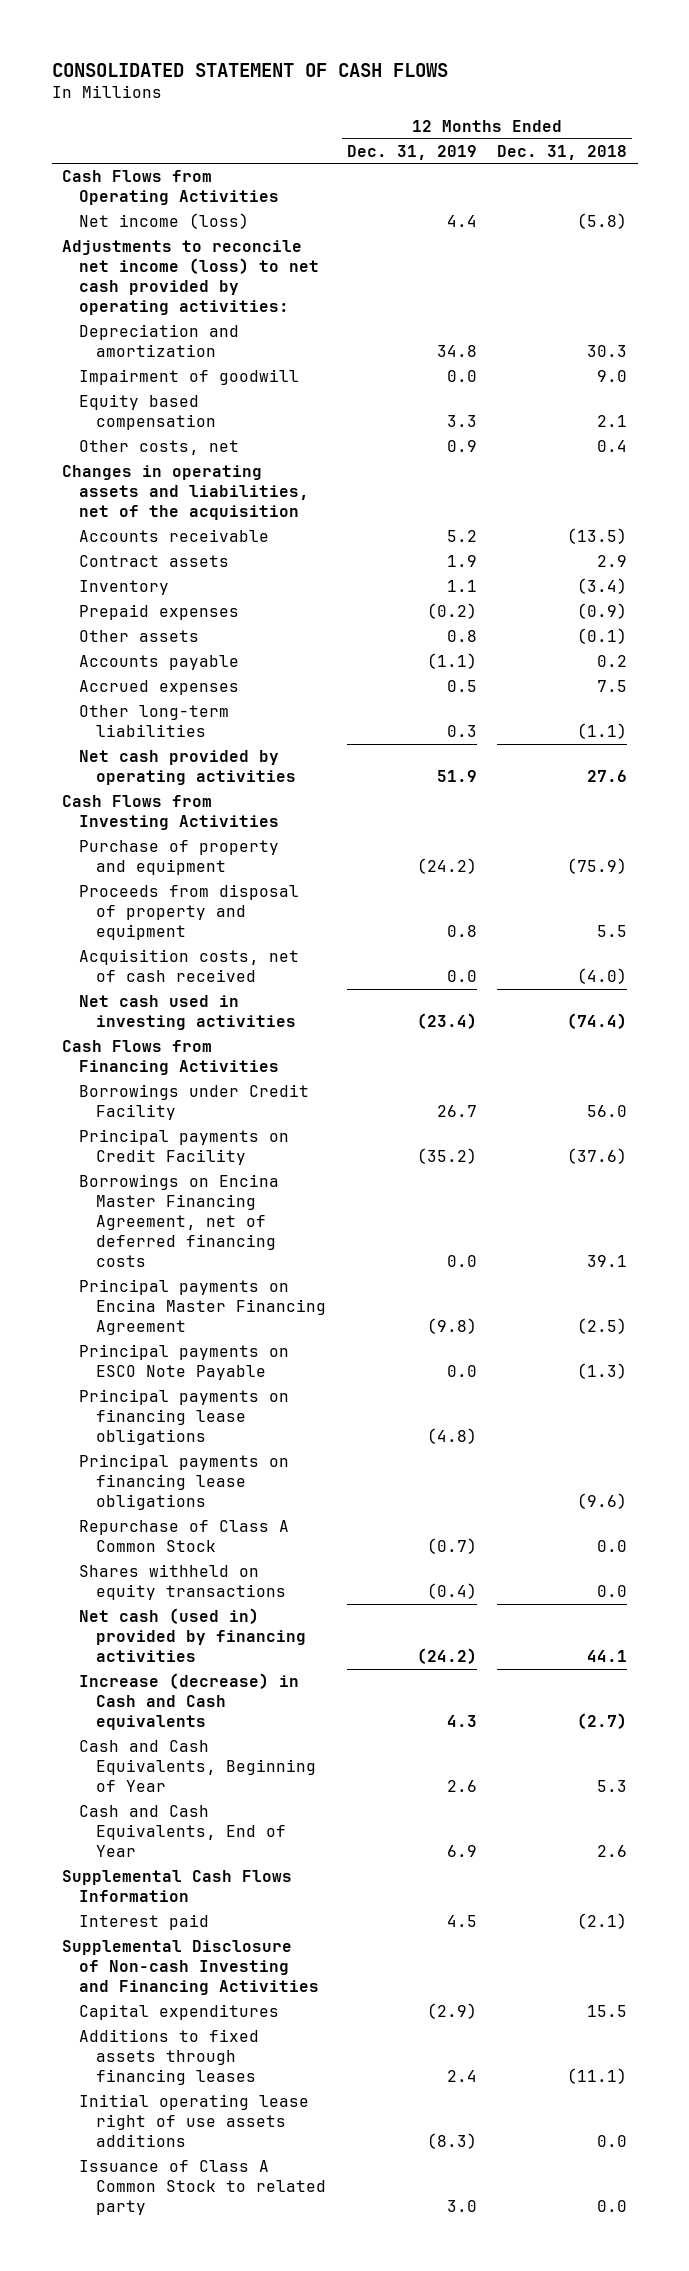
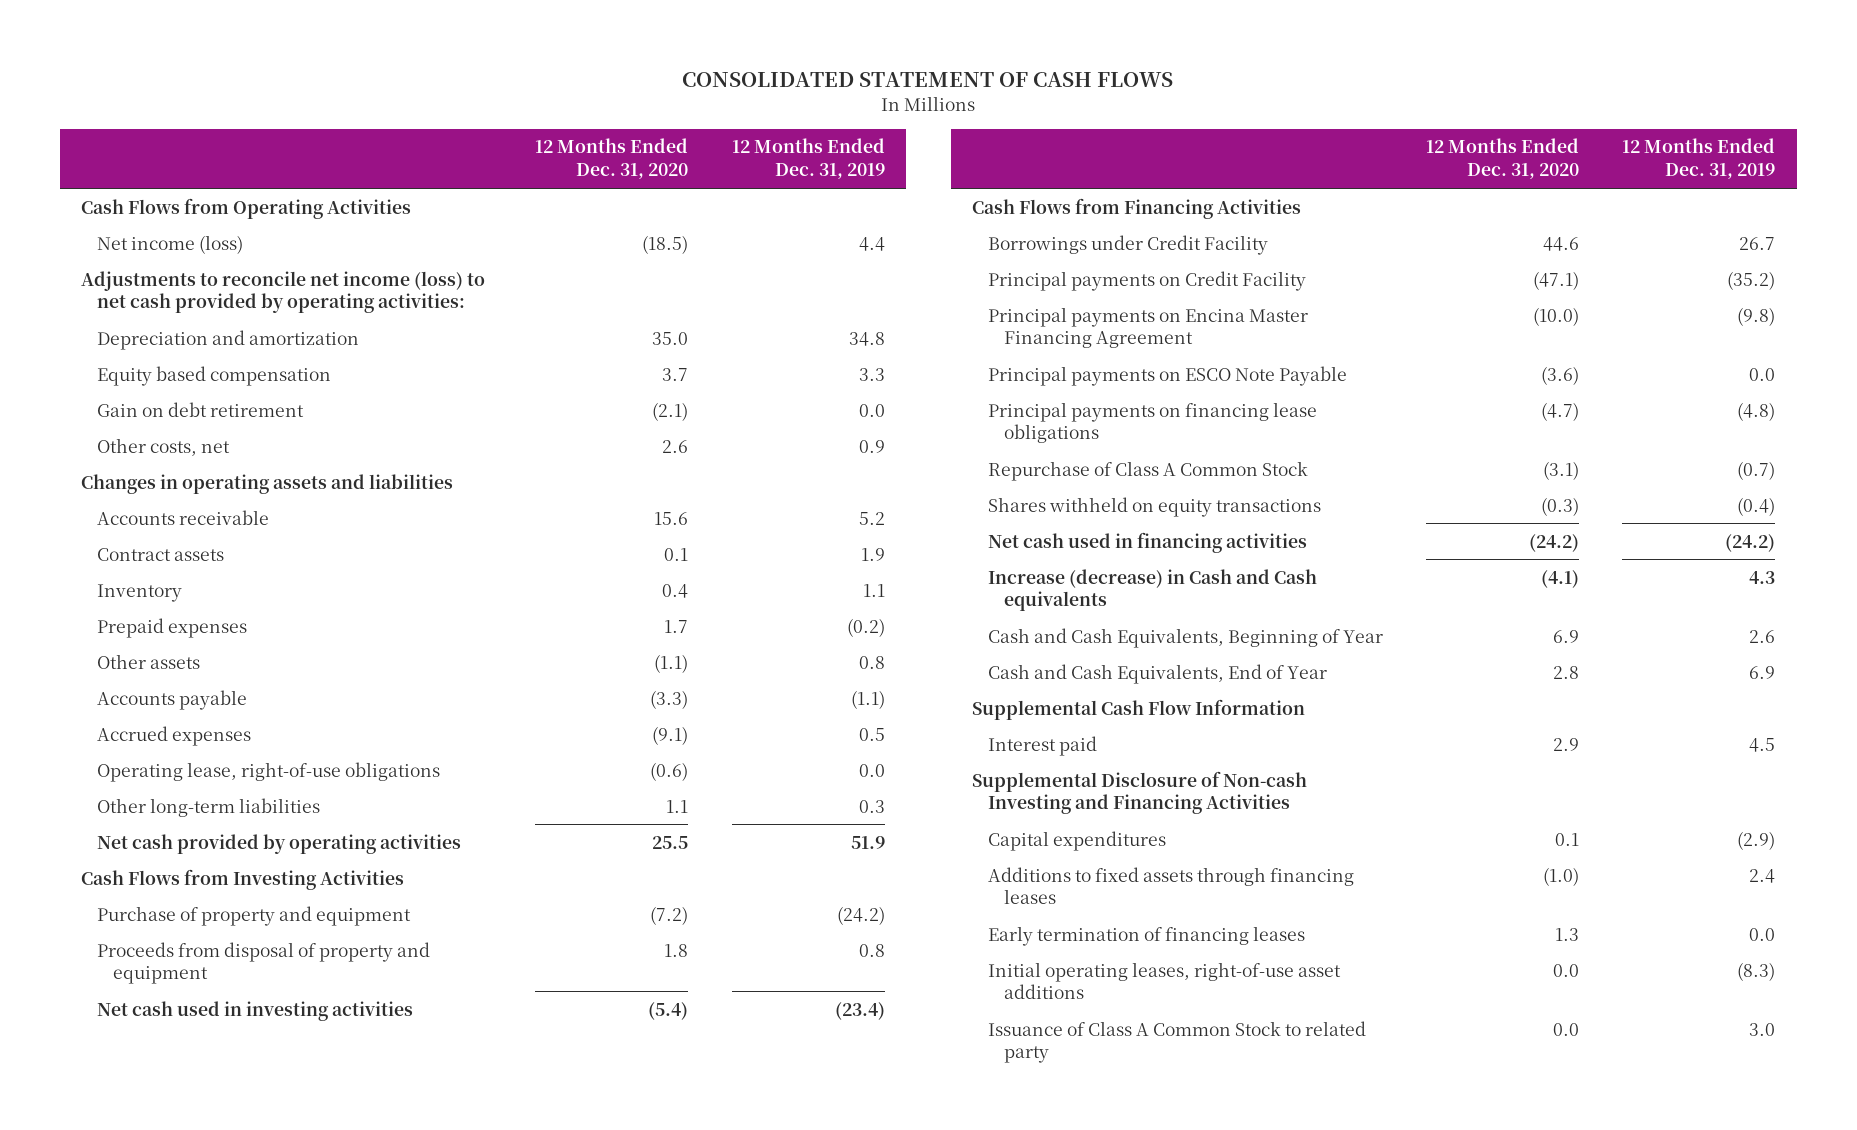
[497,144,628,160] Dec. 31, 2018 -> none
none -> [535,138,689,180] 12 Months Ended Dec. 31, 2020
[79,369,300,386] Impairment of goodwill -> none
none -> [97,401,305,417] Gain on debt retirement
[61,465,310,521] Changes in operating assets and liabilities, net of the acquisition -> [81,473,454,494] Changes in operating assets and liabilities
none -> [97,761,441,782] Operating lease, right-of-use obligations
[79,949,300,983] Acquisition costs, net of cash received -> none
[79,1174,280,1268] Borrowings on Encina Master Financing Agreement, net of deferred financing costs -> none
[79,1454,290,1511] Principal payments on financing lease obligations -> none
[79,1608,307,1663] Net cash (used in) provided by financing activities -> [987,531,1307,553] Net cash used in financing activities
[61,1870,292,1903] Supplemental Cash Flows Information -> [972,698,1306,720] Supplemental Cash Flow Information
none -> [987,925,1305,946] Early termination of financing leases
[79,2094,310,2148] Initial operating lease right of use assets additions -> [987,961,1341,1000] Initial operating leases, right-of-use asset additions

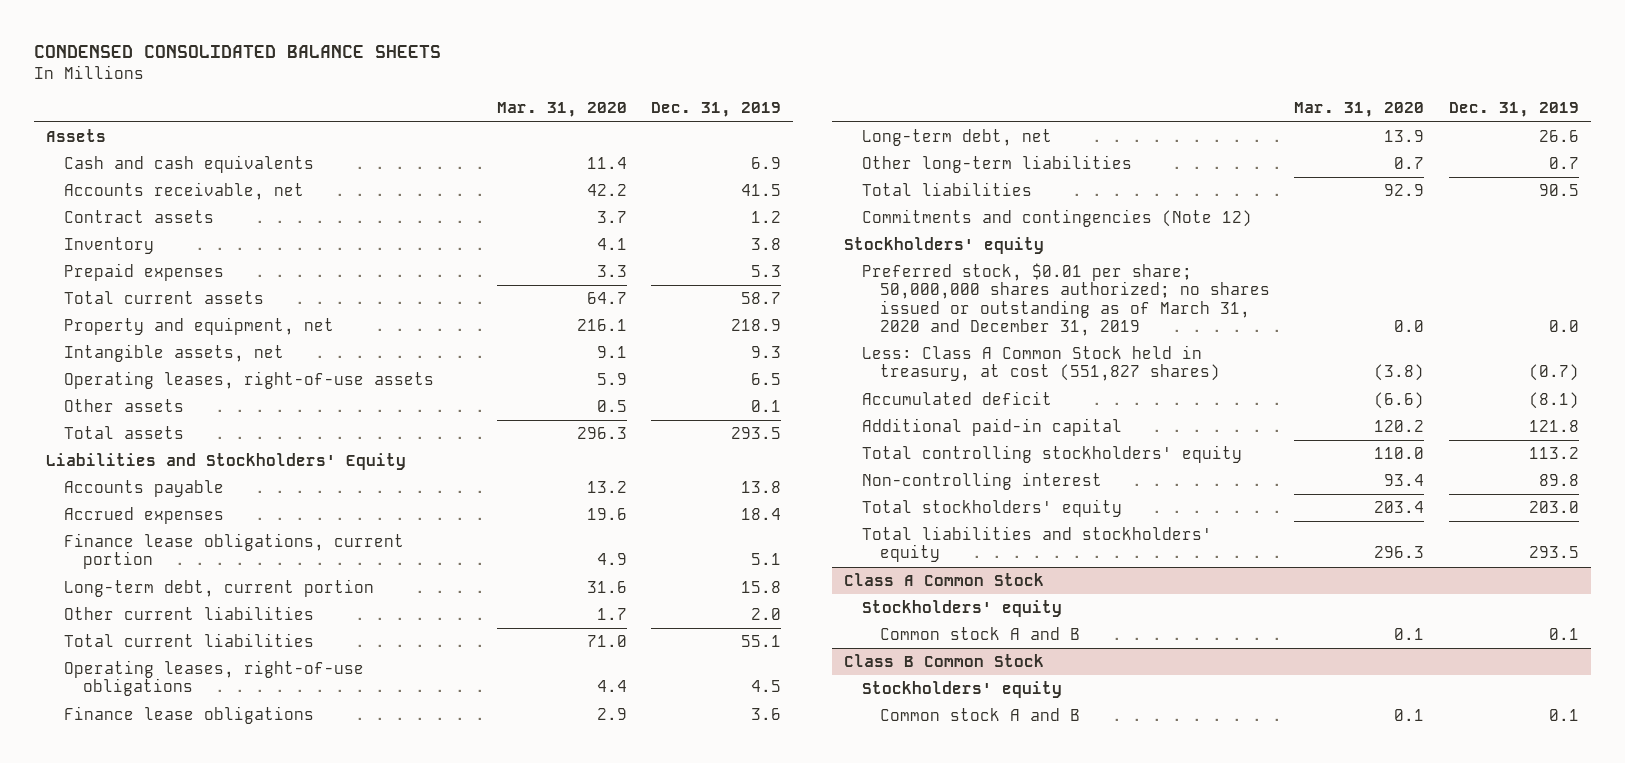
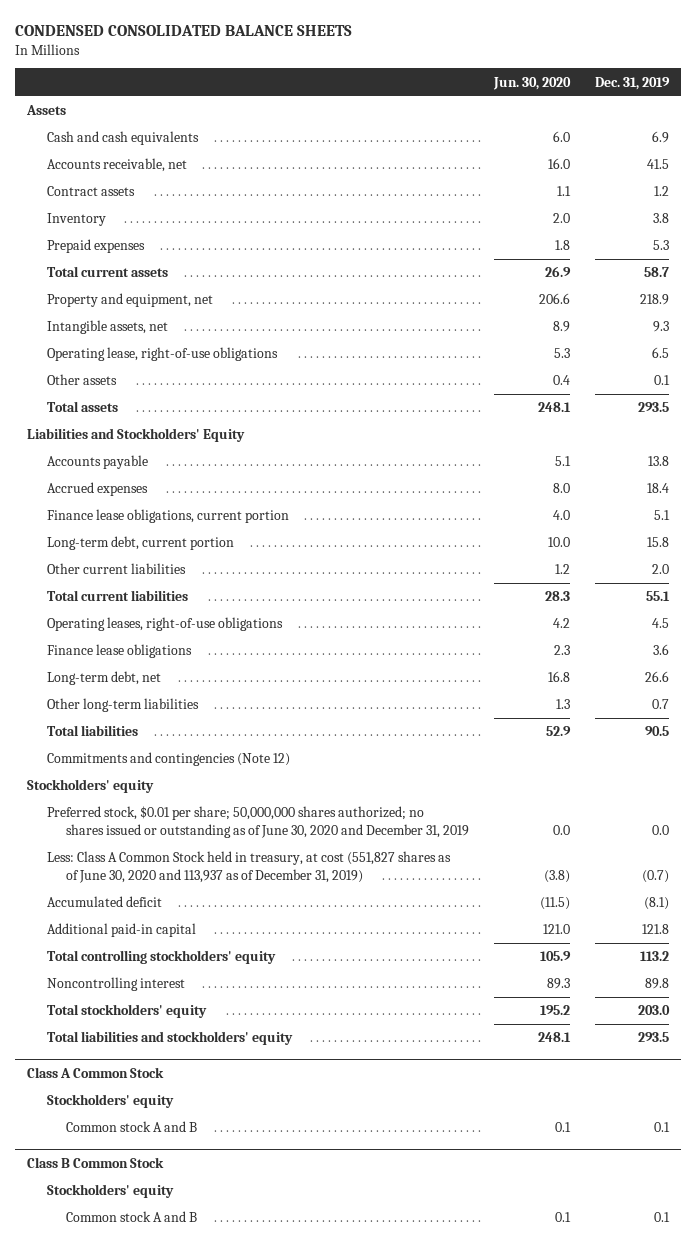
[496,102,627,118] Mar. 31, 2020 -> none
none -> [492,76,571,90] Jun. 30, 2020
[64,371,435,390] Operating leases, right-of-use assets -> [46,347,278,362] Operating lease, right-of-use obligations
[861,263,1271,337] Preferred stock, $0.01 per share; 50,000,000 shares authorized; no shares issued or outstanding as of March 31, 2020 and December 31, 2019 -> [46,806,469,838] Preferred stock, $0.01 per share; 50,000,000 shares authorized; no shares issued or outstanding as of June 30, 2020 and December 31, 2019
[861,345,1221,382] Less: Class A Common Stock held in treasury, at cost (551,827 shares) -> [46,851,451,883] Less: Class A Common Stock held in treasury, at cost (551,827 shares as of June 30, 2020 and 113,937 as of December 31, 2019)
[861,472,1102,491] Non-controlling interest -> [46,977,185,992] Noncontrolling interest

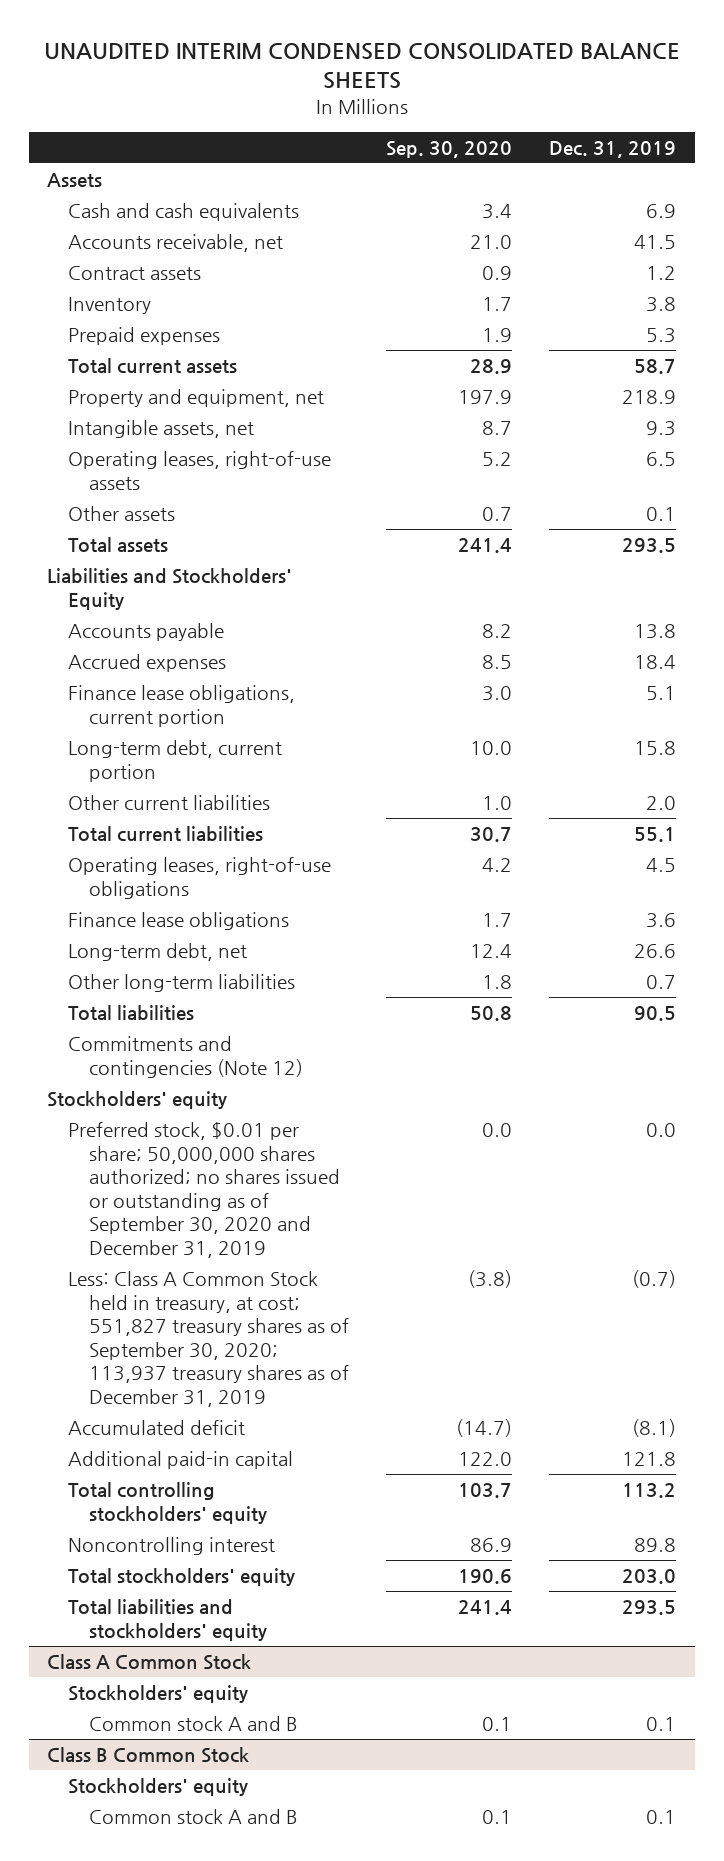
[14,25,352,37] CONDENSED CONSOLIDATED BALANCE SHEETS -> [43,43,680,90] UNAUDITED INTERIM CONDENSED CONSOLIDATED BALANCE SHEETS
[492,76,571,90] Jun. 30, 2020 -> none
none -> [386,140,513,158] Sep. 30, 2020
[46,347,278,362] Operating lease, right-of-use obligations -> [68,451,332,490] Operating leases, right-of-use assets
[46,806,469,838] Preferred stock, $0.01 per share; 50,000,000 shares authorized; no shares issued or outstanding as of June 30, 2020 and December 31, 2019 -> [68,1122,341,1258] Preferred stock, $0.01 per share; 50,000,000 shares authorized; no shares issued or outstanding as of September 30, 2020 and December 31, 2019
[46,851,451,883] Less: Class A Common Stock held in treasury, at cost (551,827 shares as of June 30, 2020 and 113,937 as of December 31, 2019) -> [68,1271,350,1407] Less: Class A Common Stock held in treasury, at cost; 551,827 treasury shares as of September 30, 2020; 113,937 treasury shares as of December 31, 2019

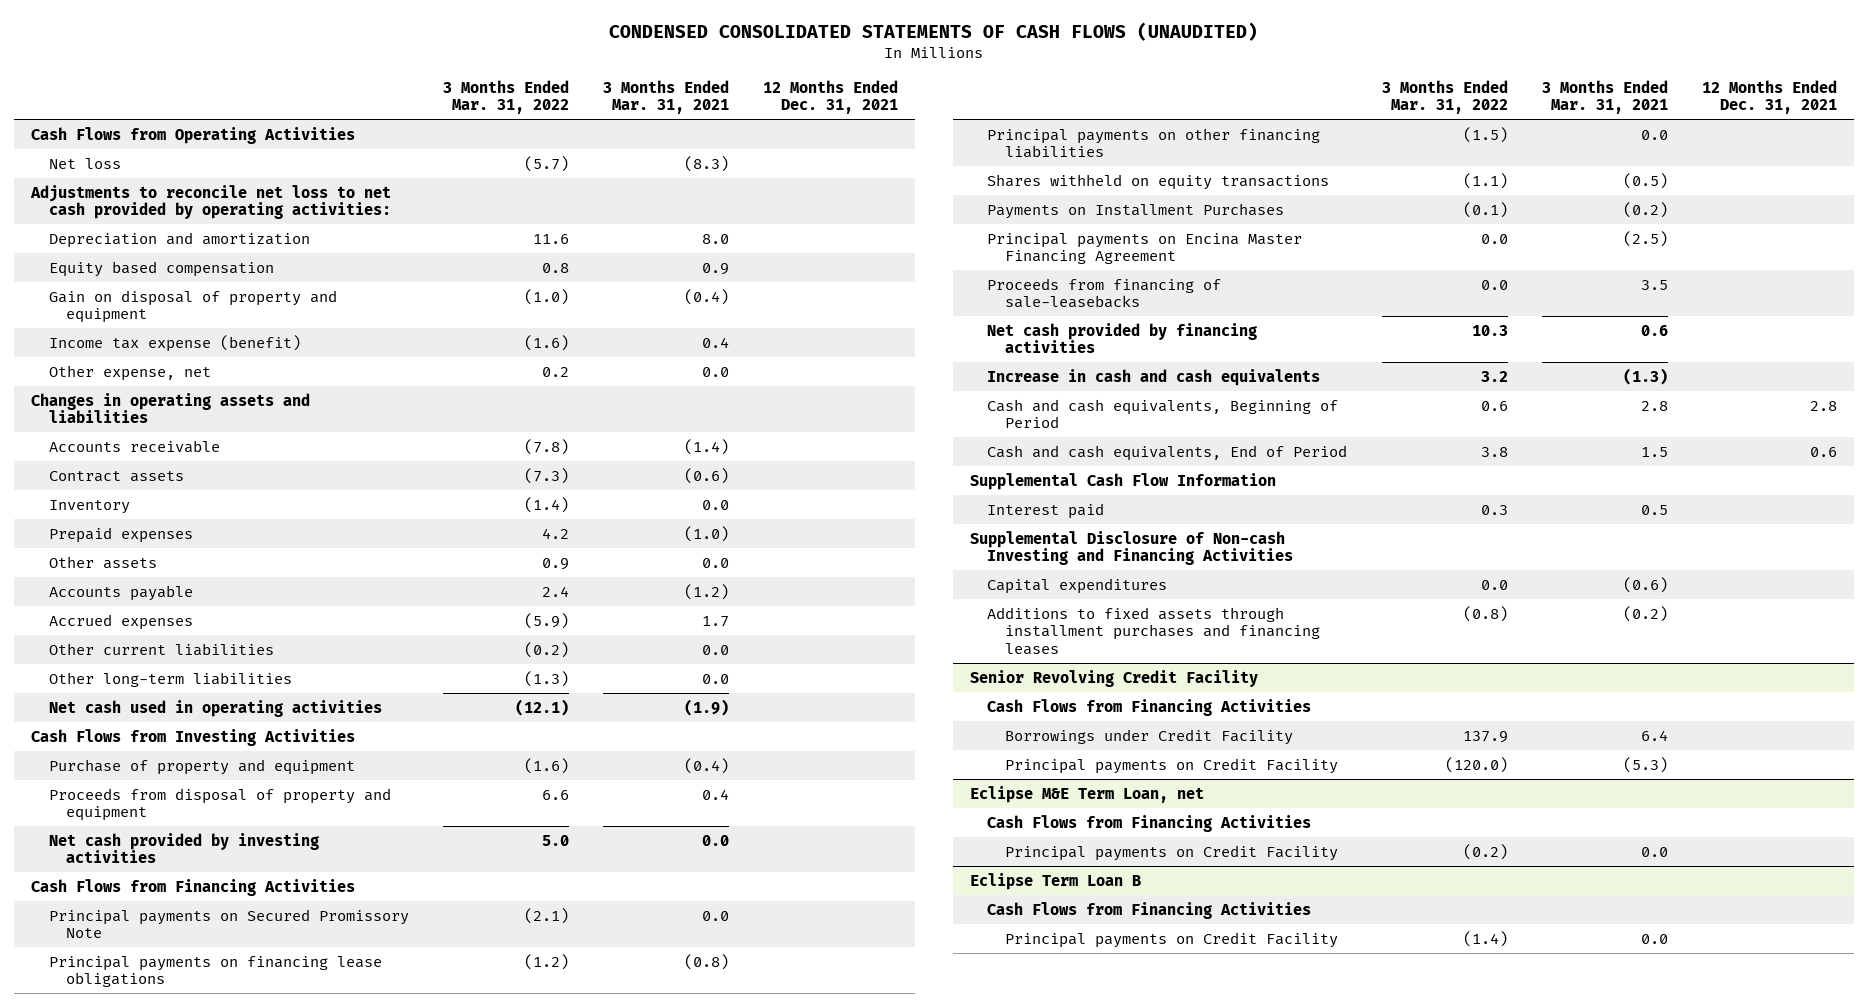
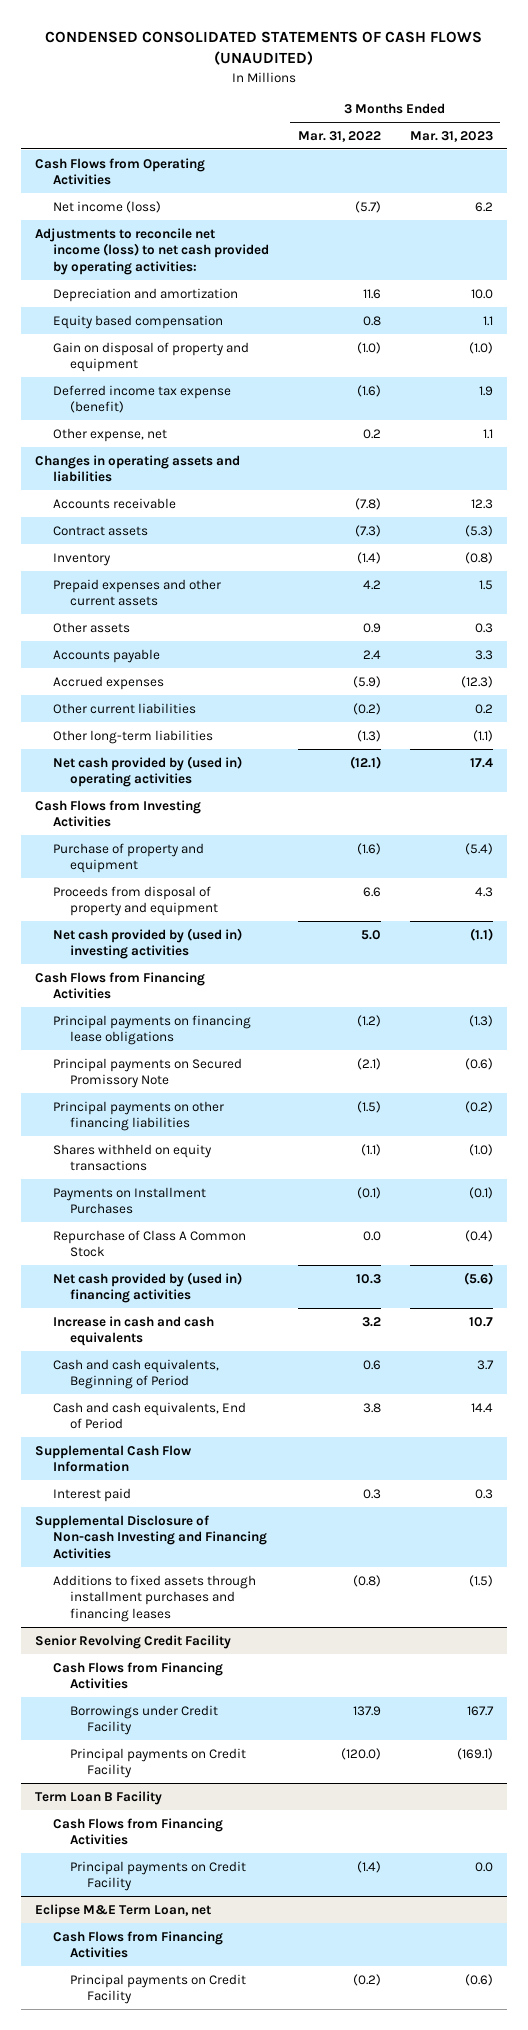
[603,79,730,114] 3 Months Ended Mar. 31, 2021 -> none
[763,79,899,114] 12 Months Ended Dec. 31, 2021 -> none
none -> [409,130,493,142] Mar. 31, 2023
[48,157,121,169] Net loss -> [52,200,161,213] Net income (loss)
[30,184,392,220] Adjustments to reconcile net loss to net cash provided by operating activities: -> [35,227,269,275] Adjustments to reconcile net income (loss) to net cash provided by operating activities:
[48,334,301,352] Income tax expense (benefit) -> [52,384,231,414] Deferred income tax expense (benefit)
[48,526,193,543] Prepaid expenses -> none
none -> [52,578,221,607] Prepaid expenses and other current assets
[48,699,382,717] Net cash used in operating activities -> [52,755,242,788] Net cash provided by (used in) operating activities
[48,832,319,864] Net cash provided by investing activities -> [52,927,242,960] Net cash provided by (used in) investing activities
[48,908,409,939] Principal payments on Secured Promissory Note -> [52,1057,242,1089] Principal payments on Secured Promissory Note
[987,232,1303,265] Principal payments on Encina Master Financing Agreement -> none
[987,277,1222,309] Proceeds from financing of sale-leasebacks -> none
none -> [52,1229,246,1258] Repurchase of Class A Common Stock
[987,322,1258,354] Net cash provided by financing activities -> [52,1271,242,1304] Net cash provided by (used in) financing activities
[987,577,1168,594] Capital expenditures -> none
none -> [35,1790,163,1805] Term Loan B Facility
none -> [52,1817,223,1846] Cash Flows from Financing Activities
none -> [69,1860,246,1892] Principal payments on Credit Facility
[969,872,1141,890] Eclipse Term Loan B -> none
[987,901,1312,919] Cash Flows from Financing Activities -> none
[1004,931,1338,948] Principal payments on Credit Facility -> none

